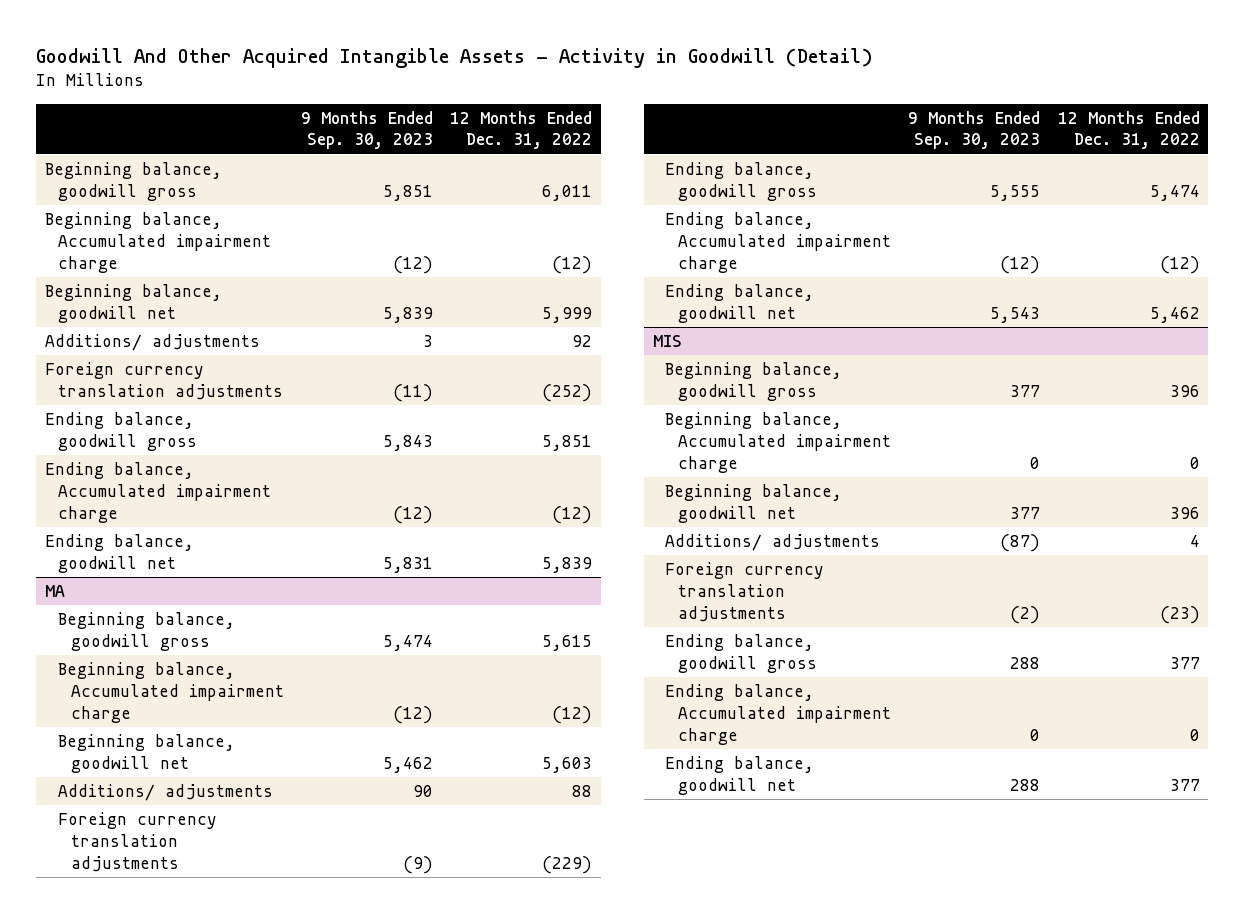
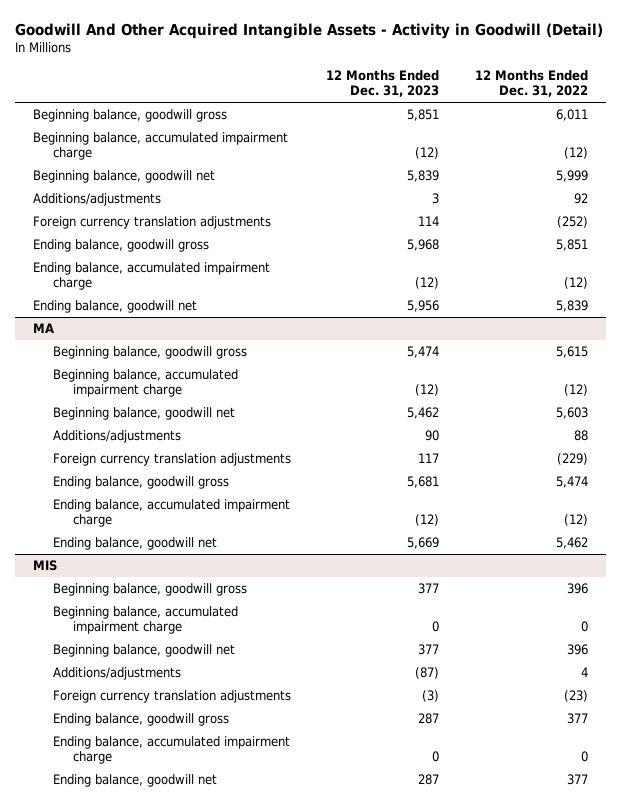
[300,110,433,150] 9 Months Ended Sep. 30, 2023 -> none
none -> [326,70,440,98] 12 Months Ended Dec. 31, 2023
[45,212,271,273] Beginning balance, Accumulated impairment charge -> [32,132,288,161] Beginning balance, accumulated impairment charge
[45,334,261,352] Additions/ adjustments -> [32,193,161,207] Additions/adjustments
[45,462,271,523] Ending balance, Accumulated impairment charge -> [32,262,270,291] Ending balance, accumulated impairment charge
[57,662,284,723] Beginning balance, Accumulated impairment charge -> [52,369,238,398] Beginning balance, accumulated impairment charge
[57,784,273,802] Additions/ adjustments -> [52,430,181,444] Additions/adjustments
[665,212,892,273] Ending balance, Accumulated impairment charge -> [52,499,290,528] Ending balance, accumulated impairment charge
[665,412,892,473] Beginning balance, Accumulated impairment charge -> [52,606,238,635] Beginning balance, accumulated impairment charge
[665,534,881,552] Additions/ adjustments -> [52,667,181,681] Additions/adjustments
[665,684,892,745] Ending balance, Accumulated impairment charge -> [52,736,290,765] Ending balance, accumulated impairment charge

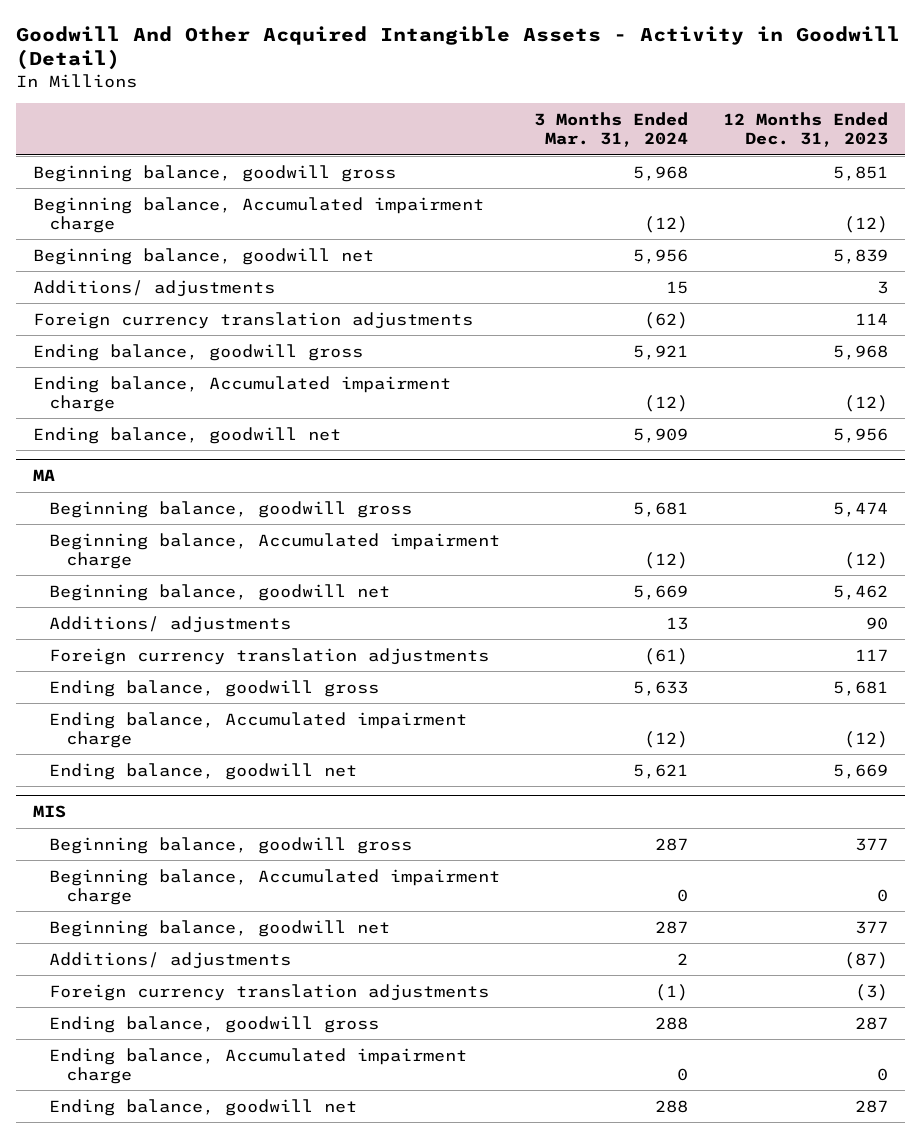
[475,70,589,98] 12 Months Ended Dec. 31, 2022 -> none
none -> [534,111,689,148] 3 Months Ended Mar. 31, 2024
[32,132,288,161] Beginning balance, accumulated impairment charge -> [32,196,484,234] Beginning balance, Accumulated impairment charge
[32,193,161,207] Additions/adjustments -> [32,279,275,297] Additions/ adjustments
[32,262,270,291] Ending balance, accumulated impairment charge -> [32,375,451,413] Ending balance, Accumulated impairment charge
[52,369,238,398] Beginning balance, accumulated impairment charge -> [49,532,501,570] Beginning balance, Accumulated impairment charge
[52,430,181,444] Additions/adjustments -> [49,615,292,633] Additions/ adjustments
[52,499,290,528] Ending balance, accumulated impairment charge -> [49,711,468,749] Ending balance, Accumulated impairment charge
[52,606,238,635] Beginning balance, accumulated impairment charge -> [49,868,501,906] Beginning balance, Accumulated impairment charge
[52,667,181,681] Additions/adjustments -> [49,951,292,969] Additions/ adjustments
[52,736,290,765] Ending balance, accumulated impairment charge -> [49,1047,468,1085] Ending balance, Accumulated impairment charge

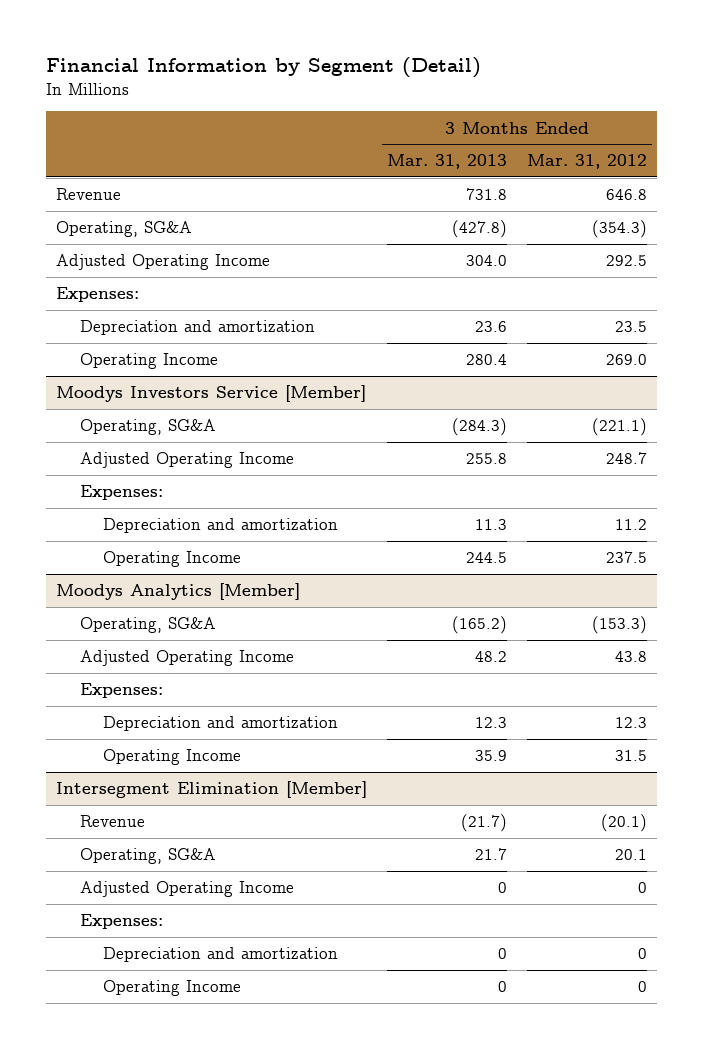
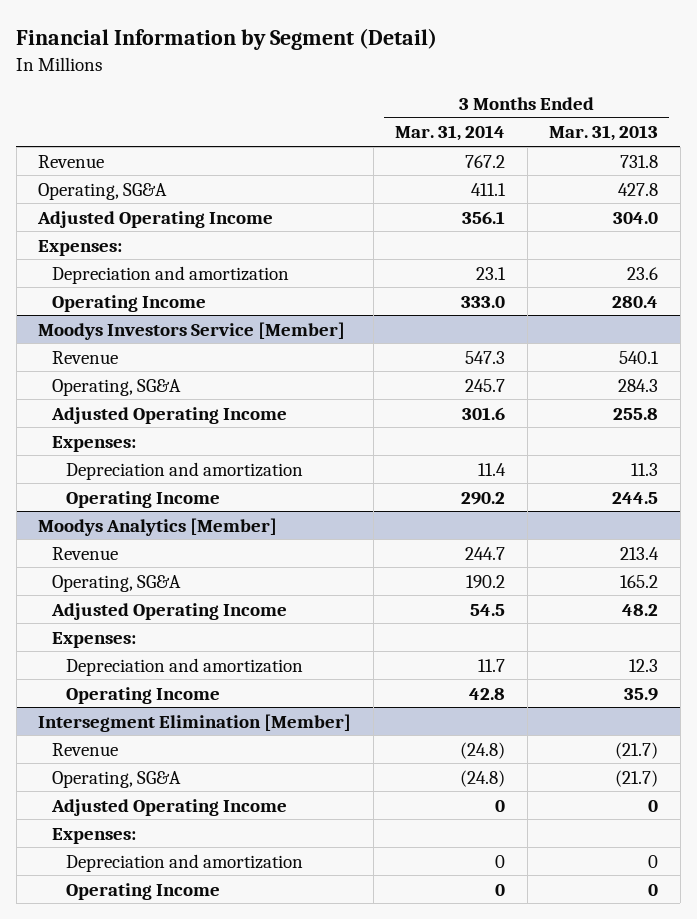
[526,154,647,170] Mar. 31, 2012 -> none
none -> [395,125,506,142] Mar. 31, 2014
[451,220,507,239] (427.8) -> [618,182,659,196] 427.8
none -> [52,350,119,364] Revenue
[451,418,507,437] (284.3) -> [618,378,659,392] 284.3
none -> [52,546,119,560] Revenue
[451,616,507,635] (165.2) -> [620,574,659,588] 165.2
[474,848,507,861] 21.7 -> [615,769,659,787] (21.7)

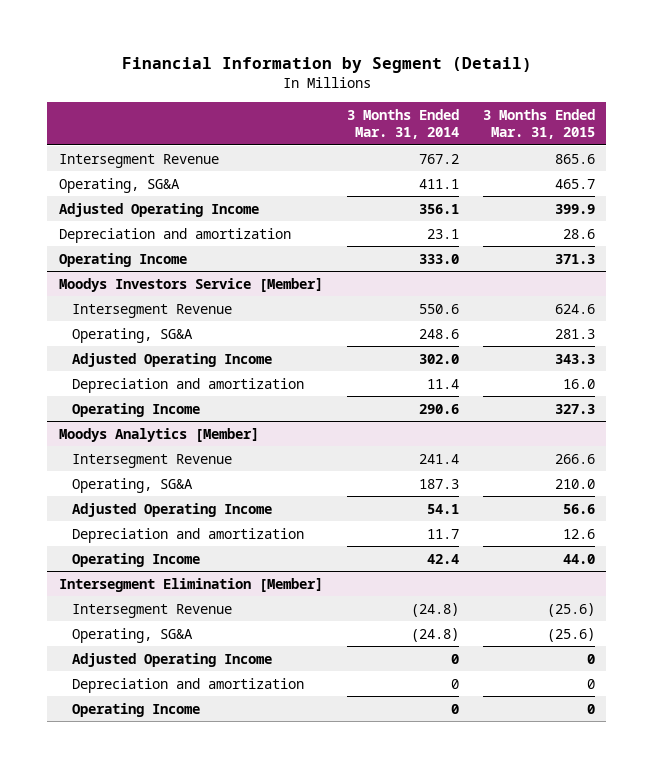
[549,125,659,142] Mar. 31, 2013 -> none
none -> [482,108,595,140] 3 Months Ended Mar. 31, 2015
[38,154,105,168] Revenue -> [59,153,220,168] Intersegment Revenue
[38,239,123,256] Expenses: -> none
[52,435,137,452] Expenses: -> none
[52,350,119,364] Revenue -> [71,303,232,318] Intersegment Revenue
[465,350,506,364] 547.3 -> [418,303,459,314] 550.6
[465,378,506,392] 245.7 -> [418,328,459,339] 248.6
[462,406,506,420] 301.6 -> [418,353,459,364] 302.0
[461,491,506,505] 290.2 -> [418,403,459,414] 290.6
[52,631,137,648] Expenses: -> none
[52,546,119,560] Revenue -> [71,453,232,468] Intersegment Revenue
[465,546,506,560] 244.7 -> [418,453,459,464] 241.4
[466,574,506,588] 190.2 -> [418,478,459,489] 187.3
[470,603,506,616] 54.5 -> [426,503,459,514] 54.1
[469,687,506,700] 42.8 -> [426,553,459,564] 42.4
[52,742,119,756] Revenue -> [71,603,232,618] Intersegment Revenue
[52,827,137,844] Expenses: -> none

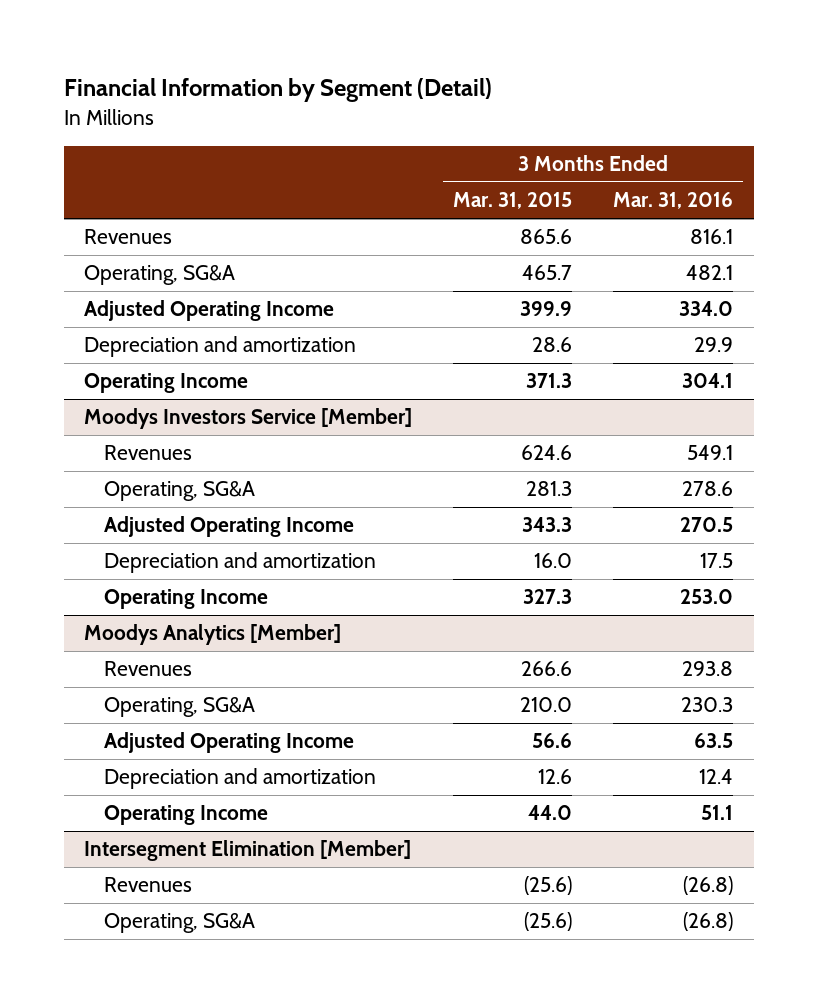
[346,108,459,140] 3 Months Ended Mar. 31, 2014 -> none
none -> [613,192,734,210] Mar. 31, 2016
[59,153,220,168] Intersegment Revenue -> [84,229,173,245] Revenues
[71,303,232,318] Intersegment Revenue -> [104,445,193,461] Revenues
[71,453,232,468] Intersegment Revenue -> [104,661,193,677] Revenues
[71,603,232,618] Intersegment Revenue -> [104,877,193,893] Revenues
[71,652,272,667] Adjusted Operating Income -> none
[71,677,304,693] Depreciation and amortization -> none
[71,702,200,717] Operating Income -> none

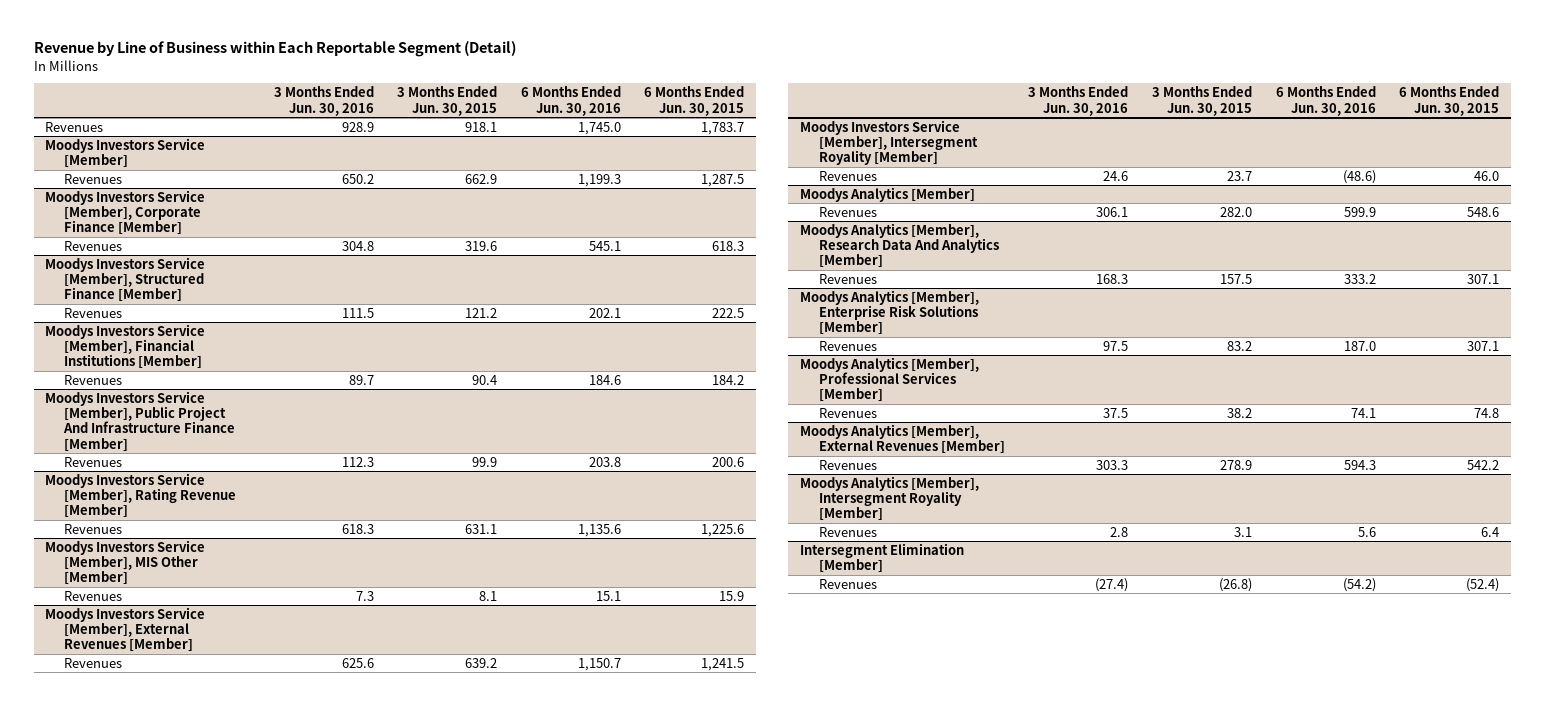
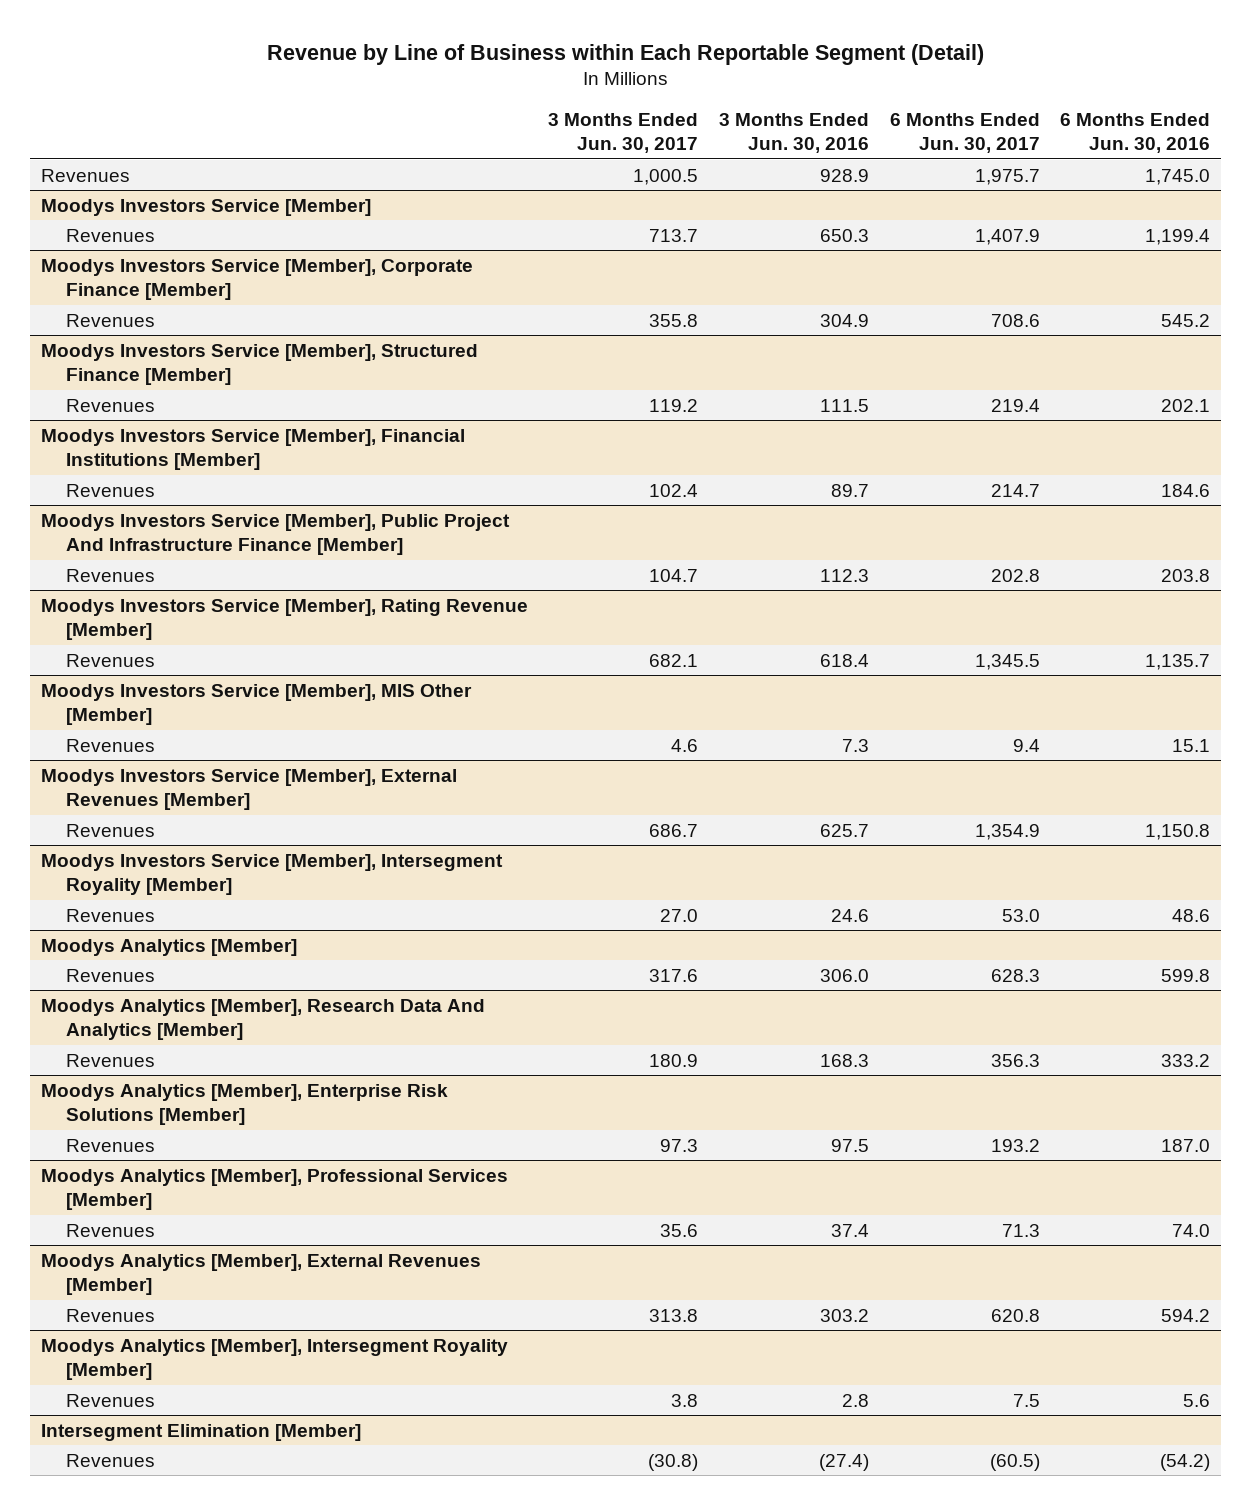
[397,86,498,116] 3 Months Ended Jun. 30, 2015 -> none
[644,86,745,116] 6 Months Ended Jun. 30, 2015 -> none
none -> [548,112,699,154] 3 Months Ended Jun. 30, 2017
none -> [889,112,1040,154] 6 Months Ended Jun. 30, 2017
[341,173,374,184] 650.2 -> [820,228,870,242] 650.3
[577,173,621,187] 1,199.3 -> [1145,228,1211,245] 1,199.4
[341,240,374,251] 304.8 -> [820,313,870,327] 304.9
[588,240,621,251] 545.1 -> [1161,313,1211,327] 545.2
[341,523,374,534] 618.3 -> [820,653,870,667] 618.4
[577,523,621,537] 1,135.6 -> [1145,653,1211,670] 1,135.7
[341,657,374,668] 625.6 -> [820,823,870,837] 625.7
[577,657,621,671] 1,150.7 -> [1145,823,1211,840] 1,150.8
[1342,169,1376,184] (48.6) -> [1172,908,1211,922] 48.6
[1096,206,1129,217] 306.1 -> [820,968,870,982] 306.0
[1343,206,1376,217] 599.9 -> [1161,968,1211,982] 599.8
[1103,407,1129,418] 37.5 -> [831,1223,870,1237] 37.4
[1350,407,1376,418] 74.1 -> [1172,1223,1211,1237] 74.0
[1096,459,1129,470] 303.3 -> [820,1308,870,1322] 303.2
[1343,459,1376,470] 594.3 -> [1161,1308,1211,1322] 594.2

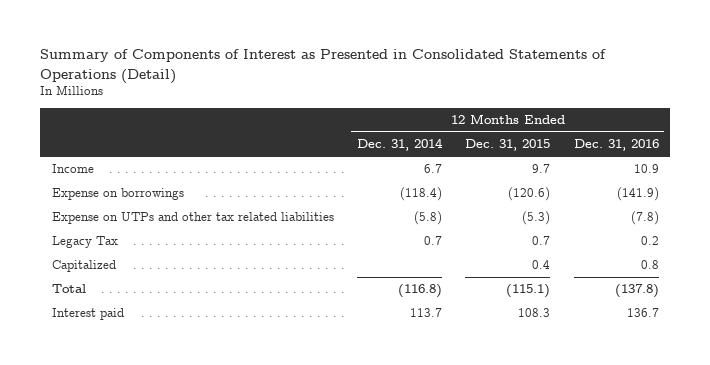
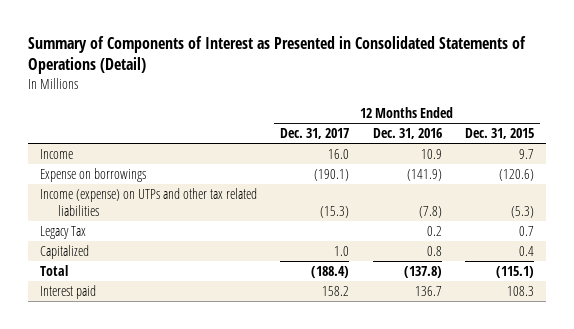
[357,138,444,152] Dec. 31, 2014 -> none
none -> [280,128,350,140] Dec. 31, 2017
[51,212,334,225] Expense on UTPs and other tax related liabilities -> [39,188,257,216] Income (expense) on UTPs and other tax related liabilities

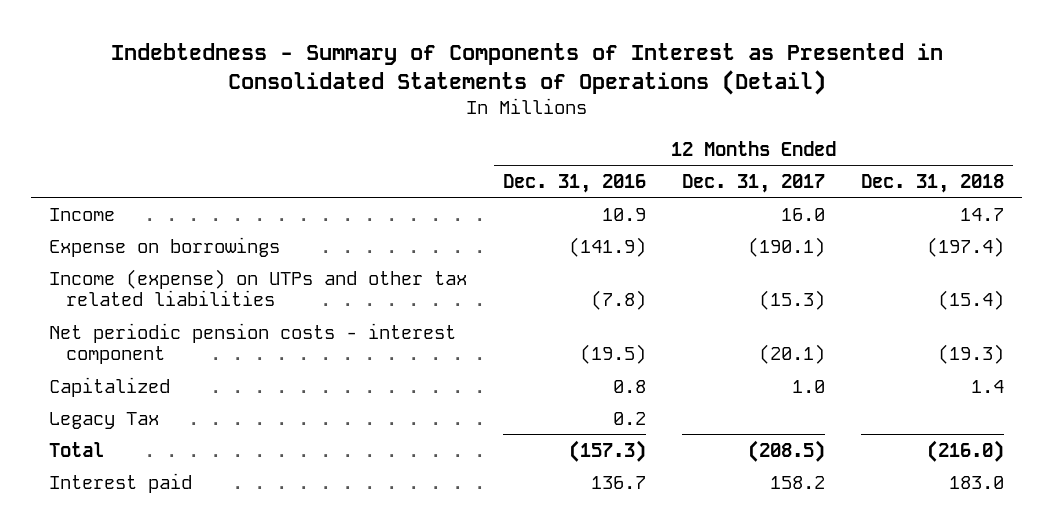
[27,36,526,75] Summary of Components of Interest as Presented in Consolidated Statements of Operations (Detail) -> [110,43,943,96] Indebtedness - Summary of Components of Interest as Presented in Consolidated Statements of Operations (Detail)
[465,128,535,140] Dec. 31, 2015 -> none
none -> [861,173,1005,193] Dec. 31, 2018
none -> [49,322,457,365] Net periodic pension costs - interest component
[39,226,86,240] Legacy Tax -> [49,411,160,429] Legacy Tax
[311,266,350,279] (188.4) -> [748,439,826,462] (208.5)
[403,266,442,279] (137.8) -> [569,439,647,462] (157.3)

